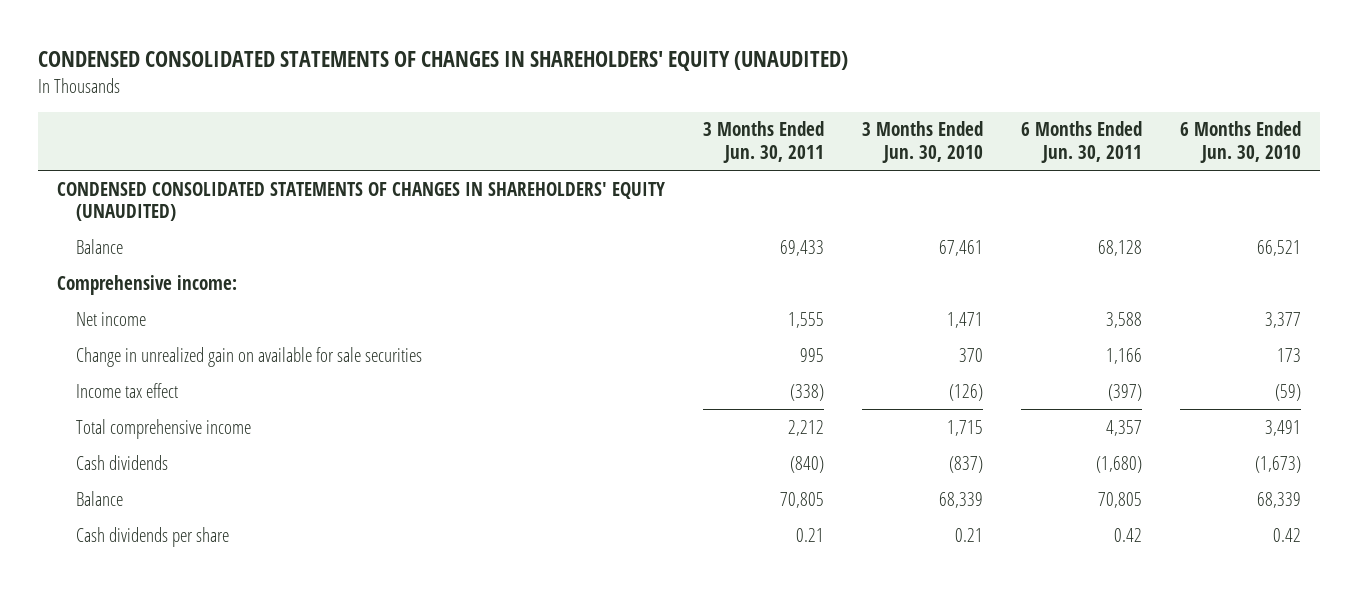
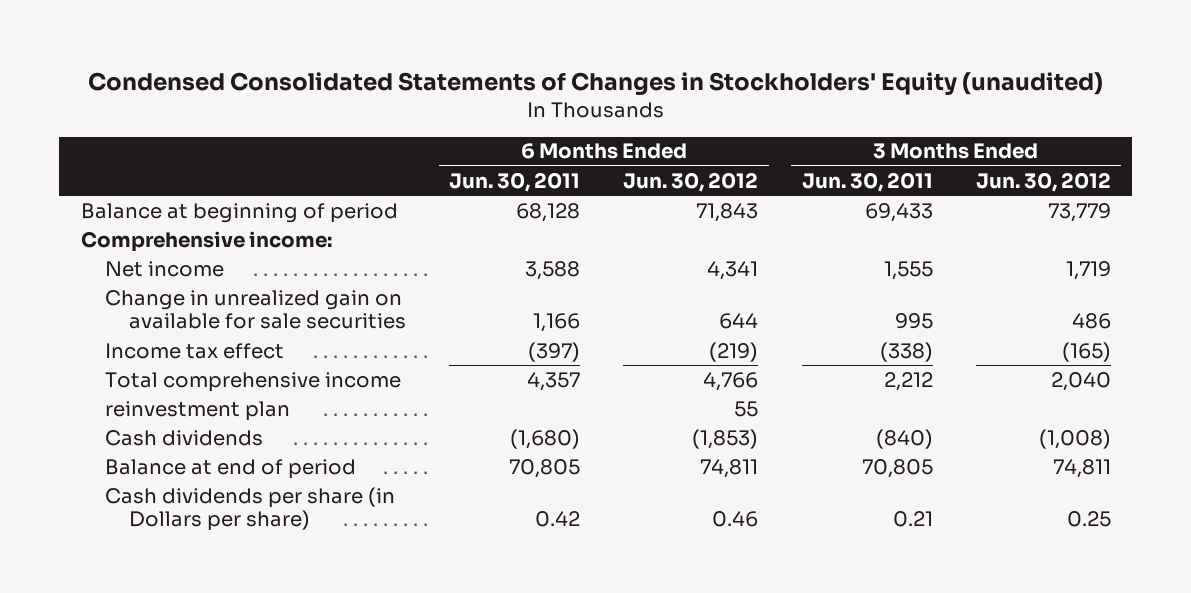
[37,51,848,72] CONDENSED CONSOLIDATED STATEMENTS OF CHANGES IN SHAREHOLDERS' EQUITY (UNAUDITED) -> [87,71,1103,96] Condensed Consolidated Statements of Changes in Stockholders' Equity (unaudited)
[861,121,983,163] 3 Months Ended Jun. 30, 2010 -> none
[1179,121,1301,163] 6 Months Ended Jun. 30, 2010 -> none
none -> [623,171,759,192] Jun. 30, 2012
none -> [975,171,1111,192] Jun. 30, 2012
[56,181,665,222] CONDENSED CONSOLIDATED STATEMENTS OF CHANGES IN SHAREHOLDERS' EQUITY (UNAUDITED) -> none
[76,238,124,254] Balance -> [80,202,398,223] Balance at beginning of period
none -> [104,400,290,421] reinvestment plan
[76,490,124,506] Balance -> [104,458,356,479] Balance at end of period
[76,526,230,547] Cash dividends per share -> [104,486,395,532] Cash dividends per share (in Dollars per share)

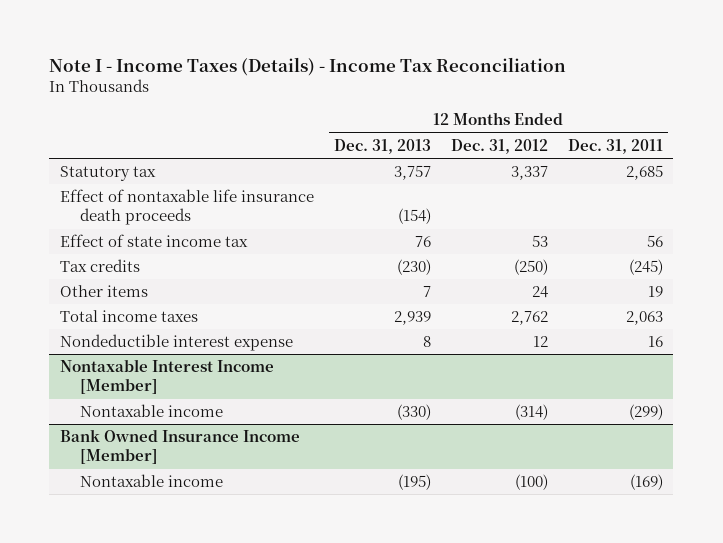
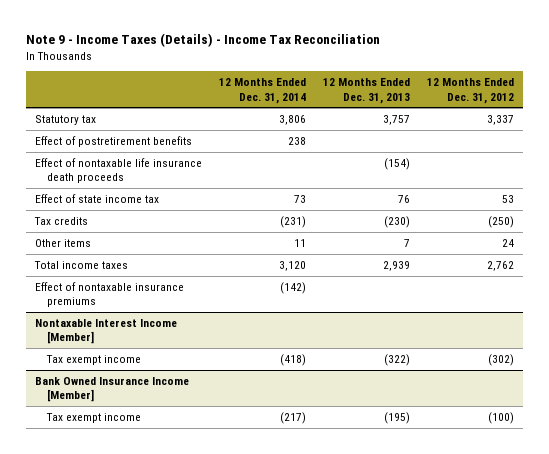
[49,57,567,77] Note I - Income Taxes (Details) - Income Tax Reconciliation -> [25,33,380,48] Note 9 - Income Taxes (Details) - Income Tax Reconciliation
[568,138,664,154] Dec. 31, 2011 -> none
none -> [218,78,306,104] 12 Months Ended Dec. 31, 2014
none -> [34,136,192,148] Effect of postretirement benefits
[59,334,293,352] Nondeductible interest expense -> none
none -> [34,282,184,308] Effect of nontaxable insurance premiums
[79,404,223,418] Nontaxable income -> [46,355,142,366] Tax exempt income
[396,404,431,421] (330) -> [383,354,410,367] (322)
[514,404,548,421] (314) -> [488,354,515,367] (302)
[79,474,223,488] Nontaxable income -> [46,413,142,424] Tax exempt income

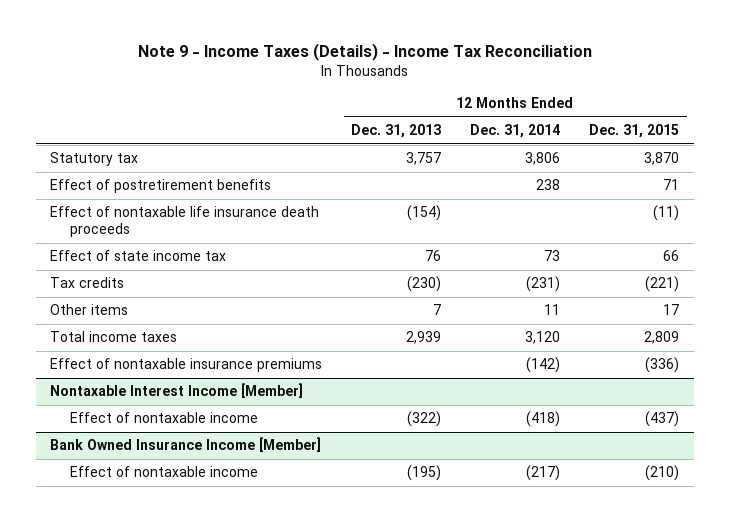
[427,78,515,104] 12 Months Ended Dec. 31, 2012 -> none
none -> [589,124,680,139] Dec. 31, 2015
[46,355,142,366] Tax exempt income -> [69,412,258,424] Effect of nontaxable income
[46,413,142,424] Tax exempt income -> [69,466,258,478] Effect of nontaxable income

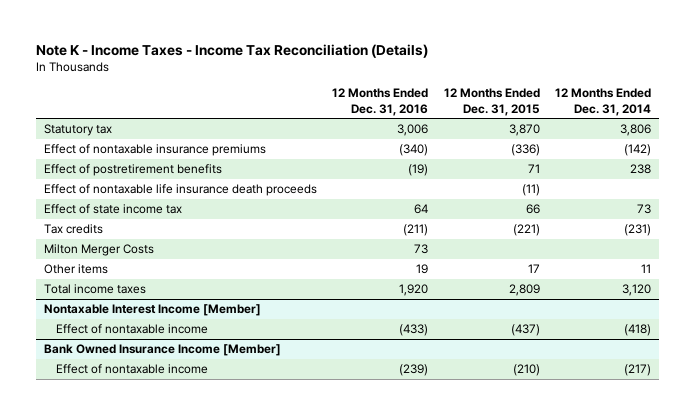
[137,43,592,62] Note 9 - Income Taxes (Details) - Income Tax Reconciliation -> [36,43,429,58] Note K - Income Taxes - Income Tax Reconciliation (Details)
[351,124,442,139] Dec. 31, 2013 -> none
none -> [332,88,429,116] 12 Months Ended Dec. 31, 2016
[50,358,323,373] Effect of nontaxable insurance premiums -> [43,144,266,157] Effect of nontaxable insurance premiums
none -> [43,244,154,257] Milton Merger Costs

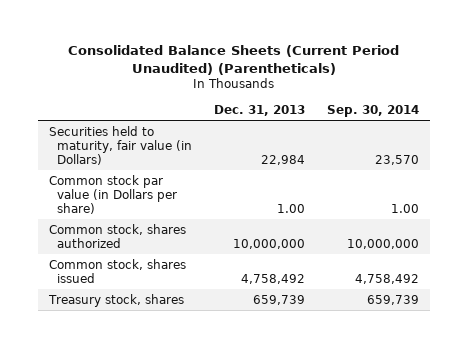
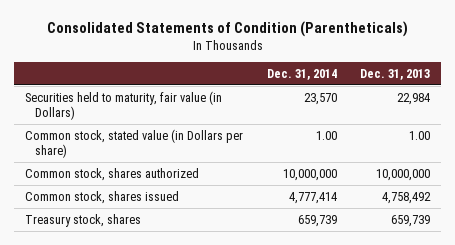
[67,45,399,75] Consolidated Balance Sheets (Current Period Unaudited) (Parentheticals) -> [46,20,408,37] Consolidated Statements of Condition (Parentheticals)
[326,104,419,117] Sep. 30, 2014 -> none
none -> [266,68,337,80] Dec. 31, 2014
[48,174,177,214] Common stock par value (in Dollars per share) -> [25,128,244,159] Common stock, stated value (in Dollars per share)

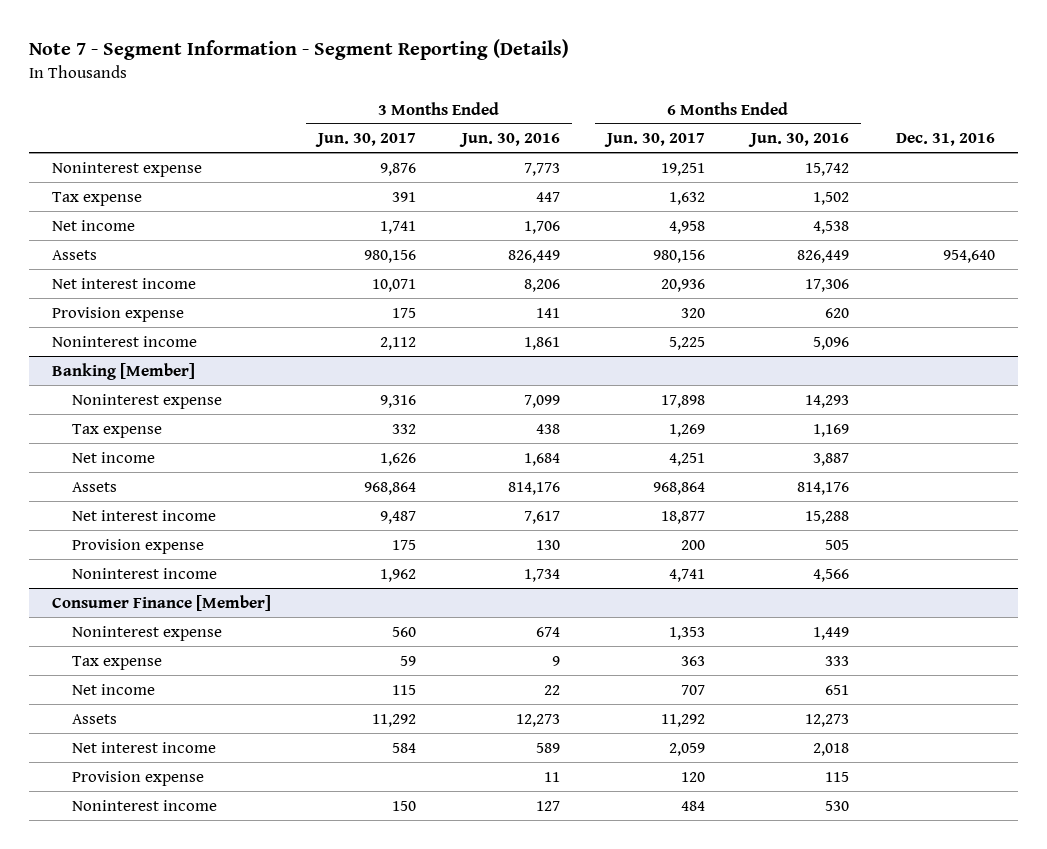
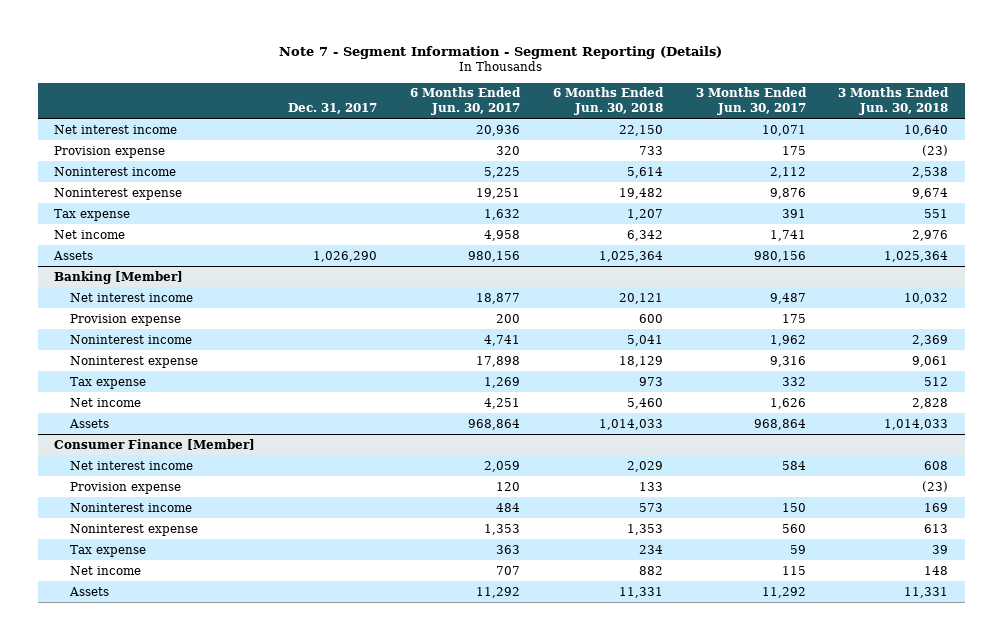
[459,133,561,148] Jun. 30, 2016 -> none
[748,133,850,148] Jun. 30, 2016 -> none
[895,133,995,147] Dec. 31, 2016 -> none
none -> [287,102,377,114] Dec. 31, 2017
none -> [552,87,664,115] 6 Months Ended Jun. 30, 2018
none -> [838,87,950,115] 3 Months Ended Jun. 30, 2018
[52,277,197,289] Net interest income -> [54,124,178,134] Net interest income
[52,306,185,322] Provision expense -> [54,145,166,158] Provision expense
[52,335,198,347] Noninterest income -> [54,166,177,176] Noninterest income
[72,509,217,521] Net interest income -> [69,292,193,302] Net interest income
[72,538,205,554] Provision expense -> [69,313,181,326] Provision expense
[72,567,218,579] Noninterest income -> [69,334,192,344] Noninterest income
[72,741,217,753] Net interest income -> [69,460,193,470] Net interest income
[72,770,205,786] Provision expense -> [69,481,181,494] Provision expense
[72,799,218,811] Noninterest income -> [69,502,192,512] Noninterest income

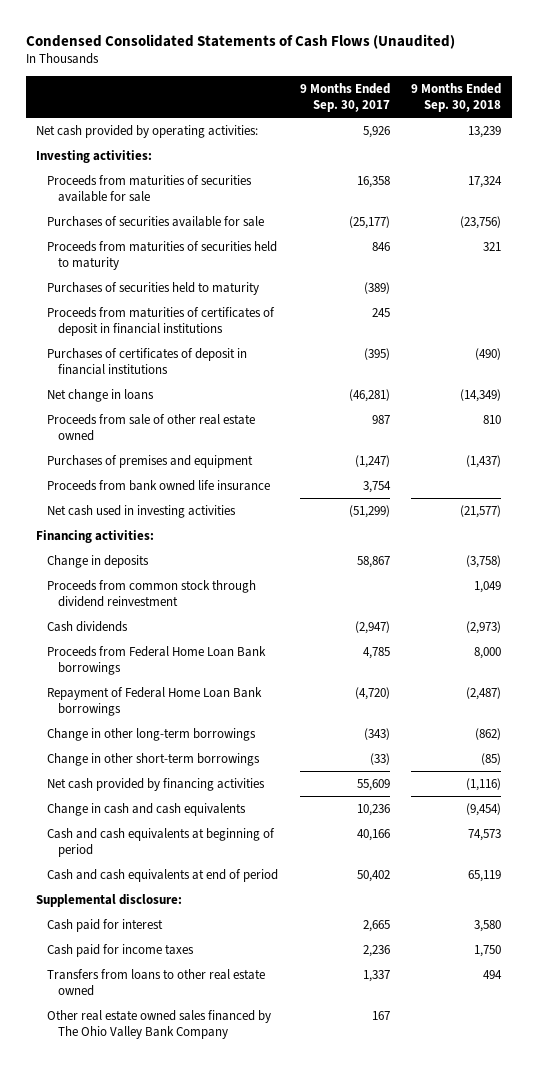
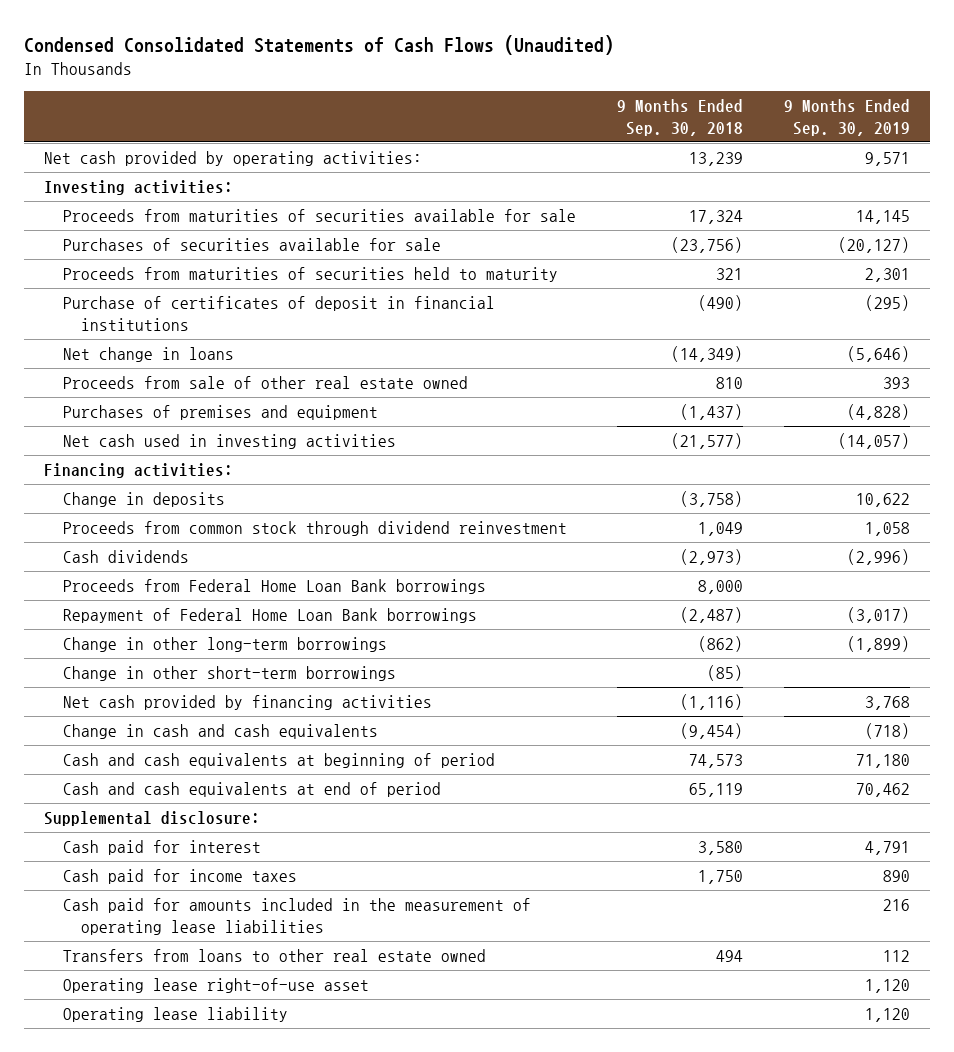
[299,82,390,112] 9 Months Ended Sep. 30, 2017 -> none
none -> [783,99,910,136] 9 Months Ended Sep. 30, 2019
[47,281,260,295] Purchases of securities held to maturity -> none
[47,306,276,337] Proceeds from maturities of certificates of deposit in financial institutions -> none
[47,347,248,376] Purchases of certificates of deposit in financial institutions -> [62,296,495,331] Purchase of certificates of deposit in financial institutions
[47,479,271,491] Proceeds from bank owned life insurance -> none
none -> [62,898,531,935] Cash paid for amounts included in the measurement of operating lease liabilities
[47,1009,272,1040] Other real estate owned sales financed by The Ohio Valley Bank Company -> none
none -> [62,978,369,994] Operating lease right-of-use asset
none -> [62,1007,288,1023] Operating lease liability

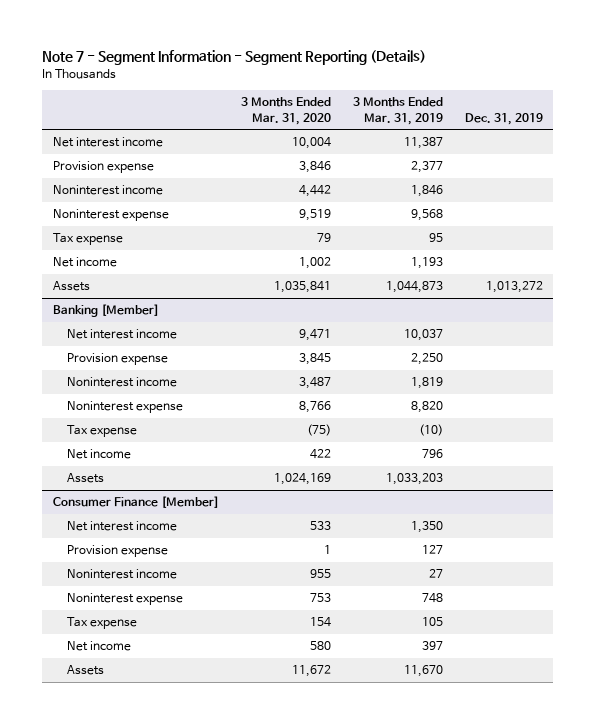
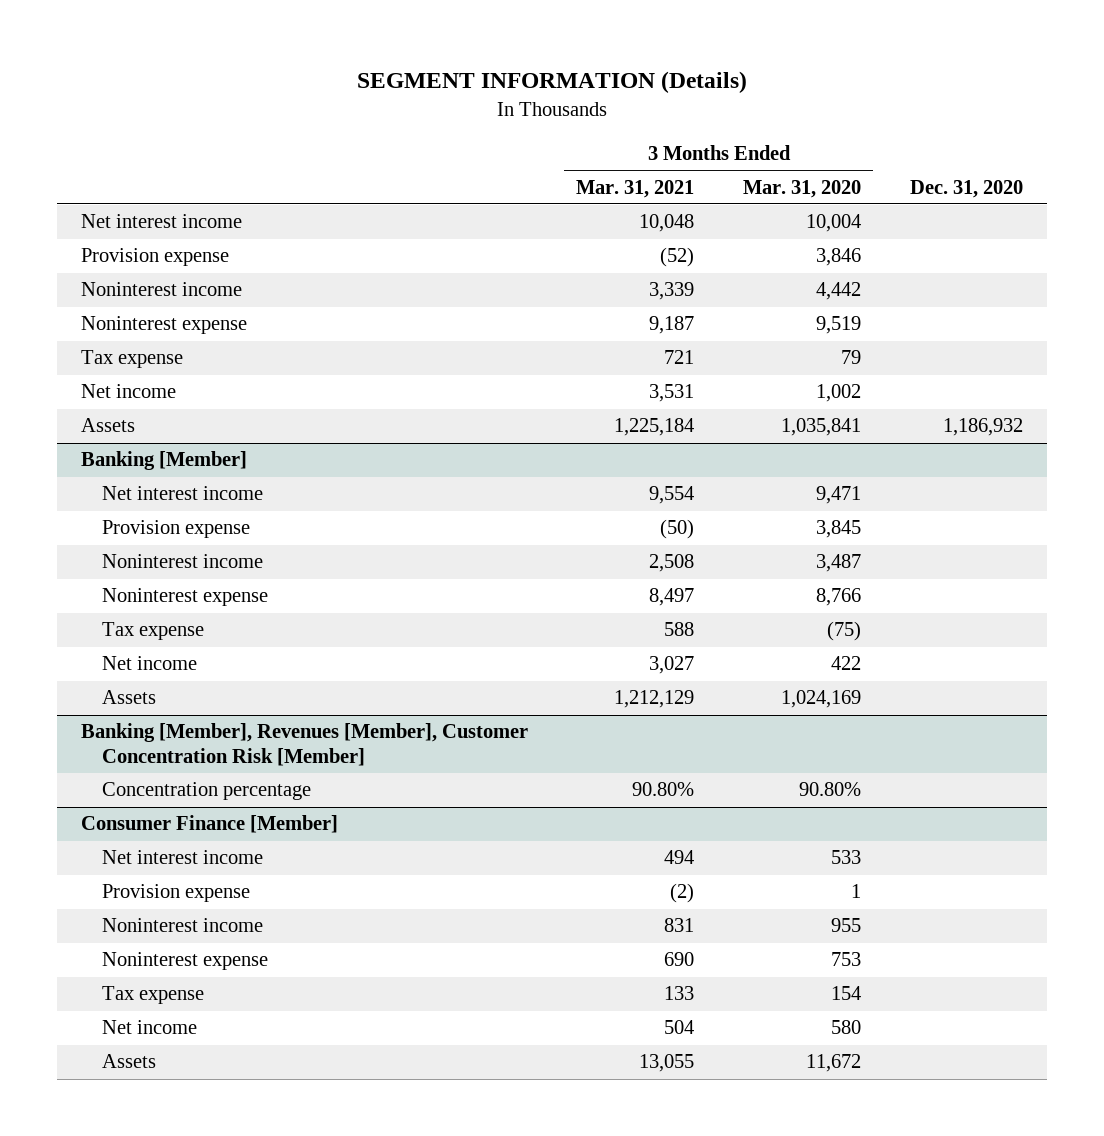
[42,50,427,66] Note 7 - Segment Information - Segment Reporting (Details) -> [356,71,747,94] SEGMENT INFORMATION (Details)
[352,97,443,125] 3 Months Ended Mar. 31, 2019 -> none
[464,112,543,125] Dec. 31, 2019 -> none
none -> [576,179,695,198] Mar. 31, 2021
none -> [909,179,1023,198] Dec. 31, 2020
none -> [80,723,528,767] Banking [Member], Revenues [Member], Customer Concentration Risk [Member]
none -> [101,782,311,801] Concentration percentage

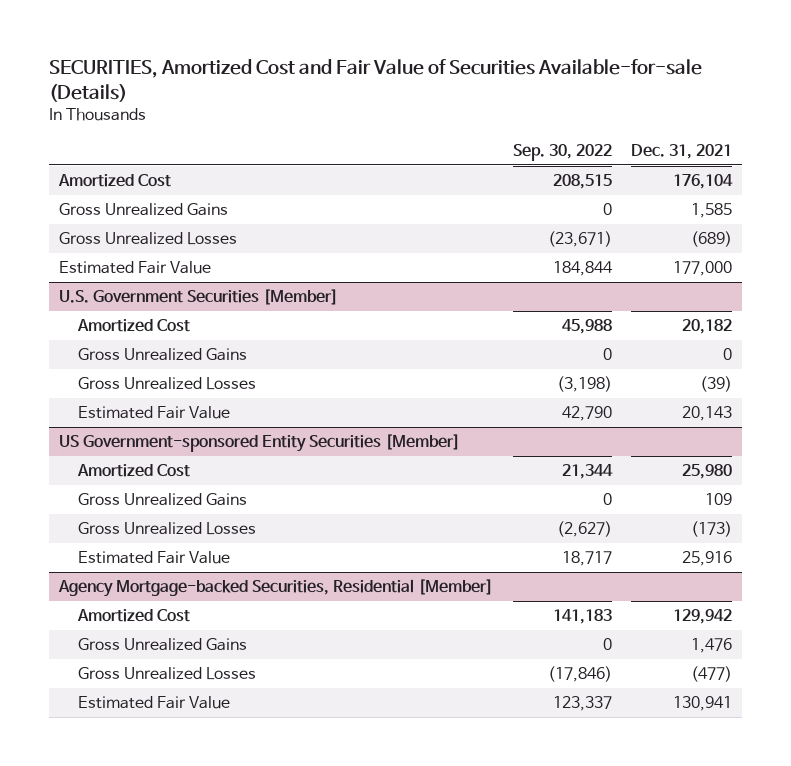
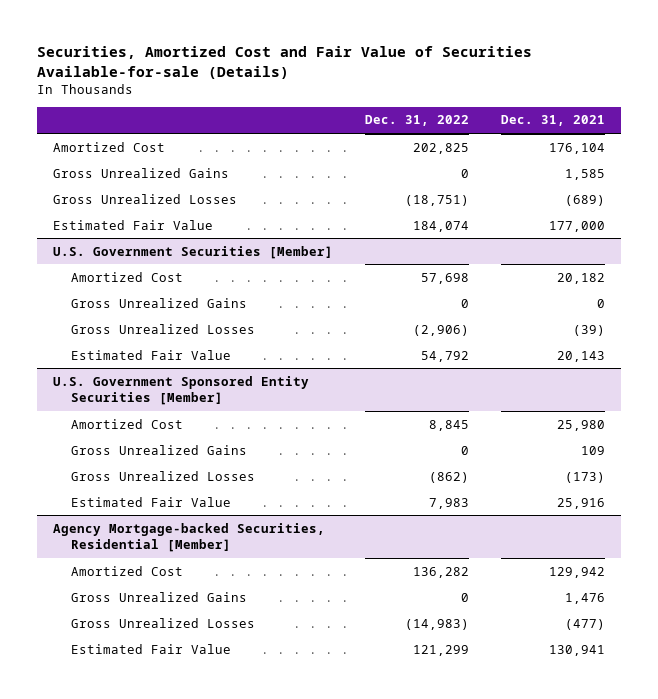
[49,58,703,102] SECURITIES, Amortized Cost and Fair Value of Securities Available-for-sale (Details) -> [37,46,533,79] Securities, Amortized Cost and Fair Value of Securities Available-for-sale (Details)
[512,144,612,162] Sep. 30, 2022 -> none
none -> [365,115,470,127] Dec. 31, 2022
[59,434,461,453] US Government-sponsored Entity Securities [Member] -> [53,375,310,406] U.S. Government Sponsored Entity Securities [Member]

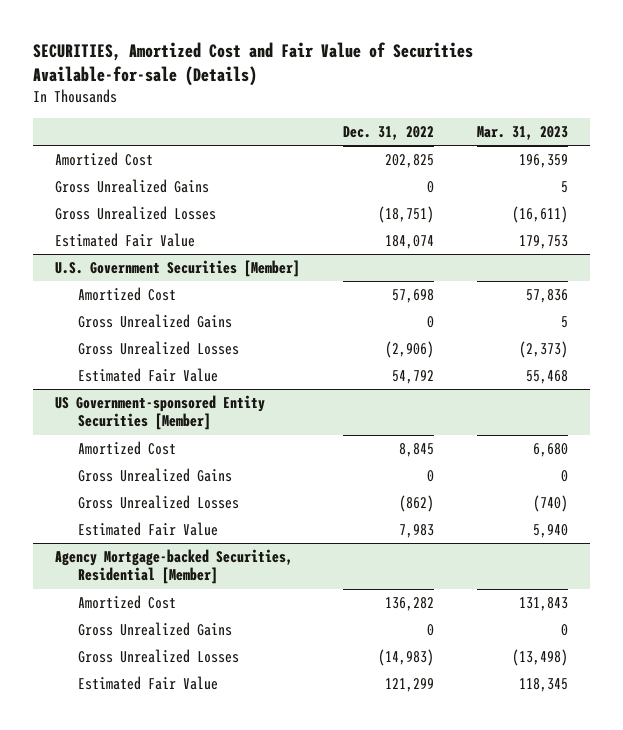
[37,46,533,79] Securities, Amortized Cost and Fair Value of Securities Available-for-sale (Details) -> [33,42,474,87] SECURITIES, Amortized Cost and Fair Value of Securities Available-for-sale (Details)
[501,115,606,127] Dec. 31, 2021 -> none
none -> [477,126,569,141] Mar. 31, 2023
[53,375,310,406] U.S. Government Sponsored Entity Securities [Member] -> [54,395,265,431] US Government-sponsored Entity Securities [Member]

